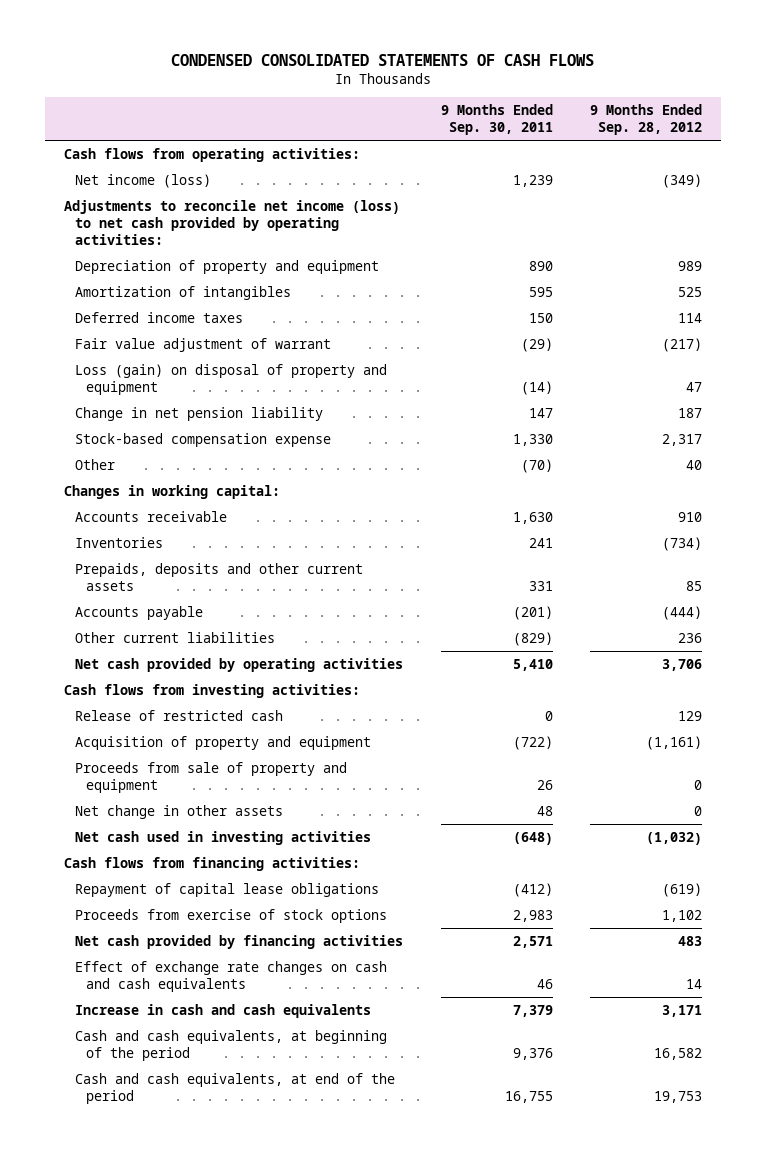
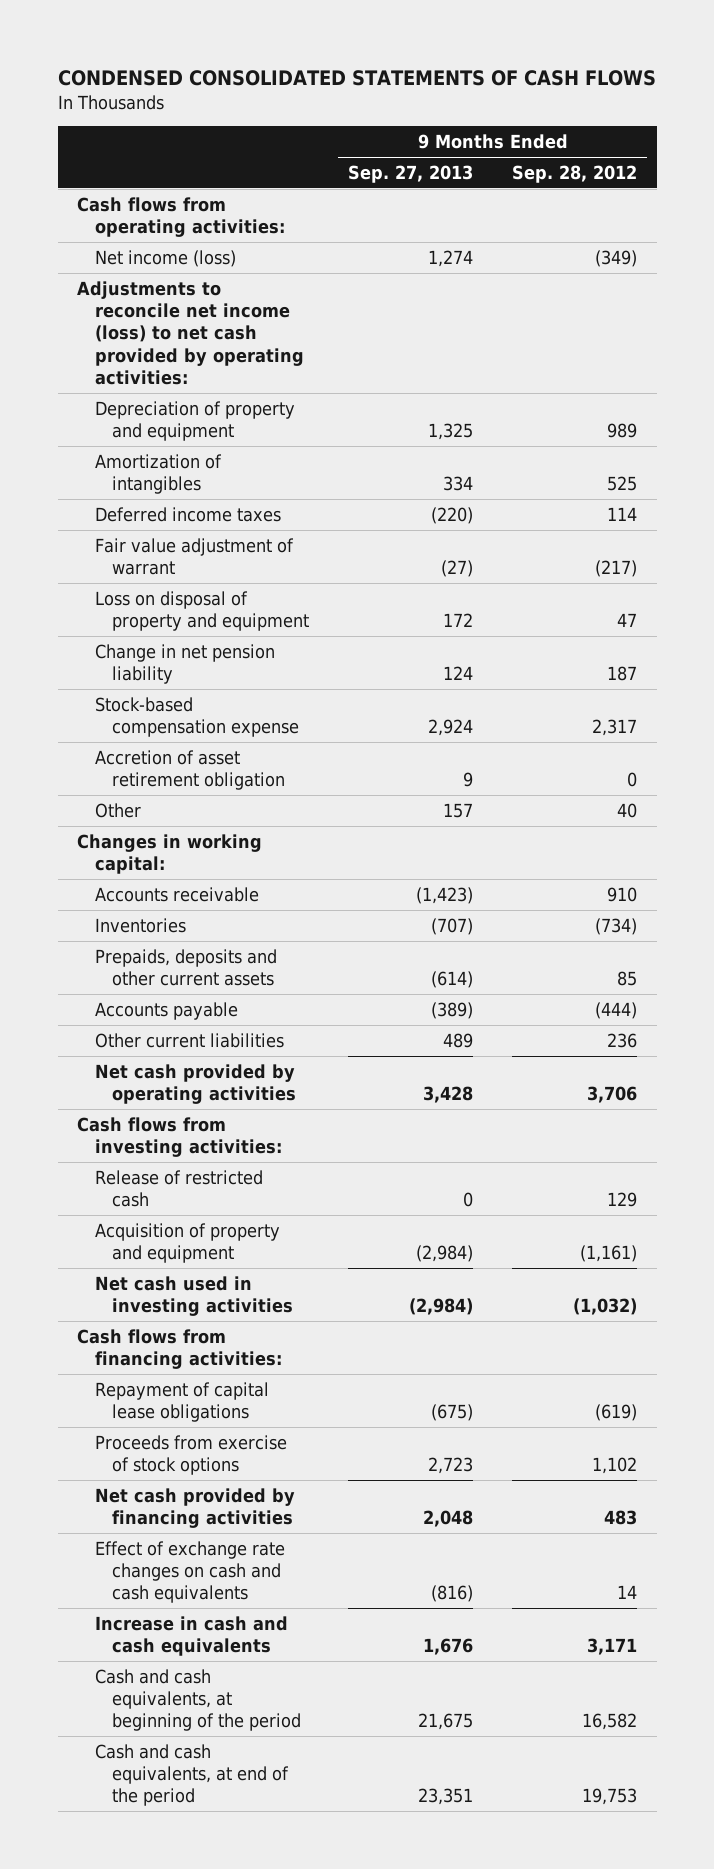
[440,104,553,136] 9 Months Ended Sep. 30, 2011 -> none
none -> [347,164,473,183] Sep. 27, 2013
[74,363,387,395] Loss (gain) on disposal of property and equipment -> [94,590,309,632] Loss on disposal of property and equipment
none -> [94,749,285,791] Accretion of asset retirement obligation
[74,761,347,793] Proceeds from sale of property and equipment -> none
[74,804,283,819] Net change in other assets -> none

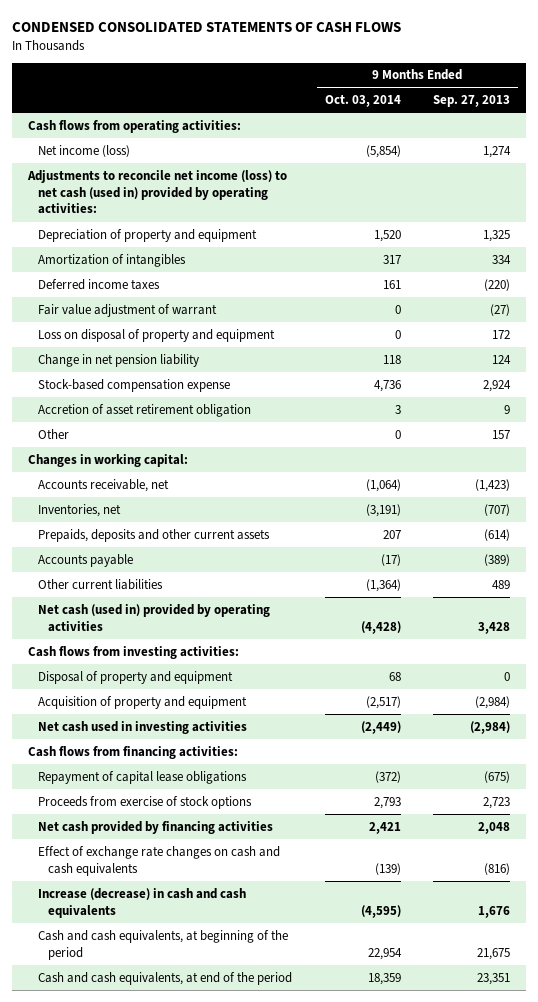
[512,164,638,183] Sep. 28, 2012 -> none
none -> [324,95,401,108] Oct. 03, 2014
[77,280,304,385] Adjustments to reconcile net income (loss) to net cash provided by operating activities: -> [27,169,288,215] Adjustments to reconcile net income (loss) to net cash (used in) provided by operating activities:
[94,886,259,902] Accounts receivable -> [38,478,170,492] Accounts receivable, net
[94,917,186,933] Inventories -> [38,503,122,517] Inventories, net
[94,1063,296,1105] Net cash provided by operating activities -> [38,603,271,632] Net cash (used in) provided by operating activities
[94,1169,263,1208] Release of restricted cash -> none
none -> [38,670,234,684] Disposal of property and equipment
[94,1615,288,1657] Increase in cash and cash equivalents -> [38,887,247,918] Increase (decrease) in cash and cash equivalents

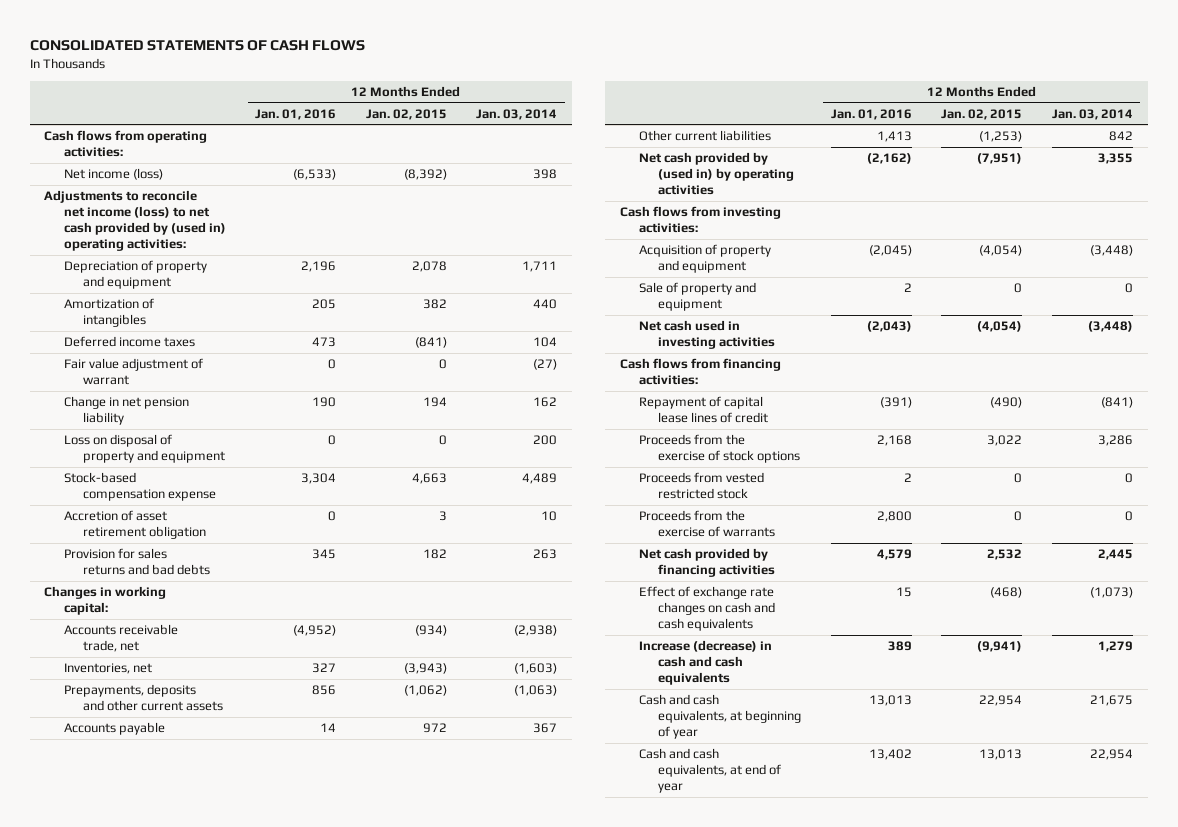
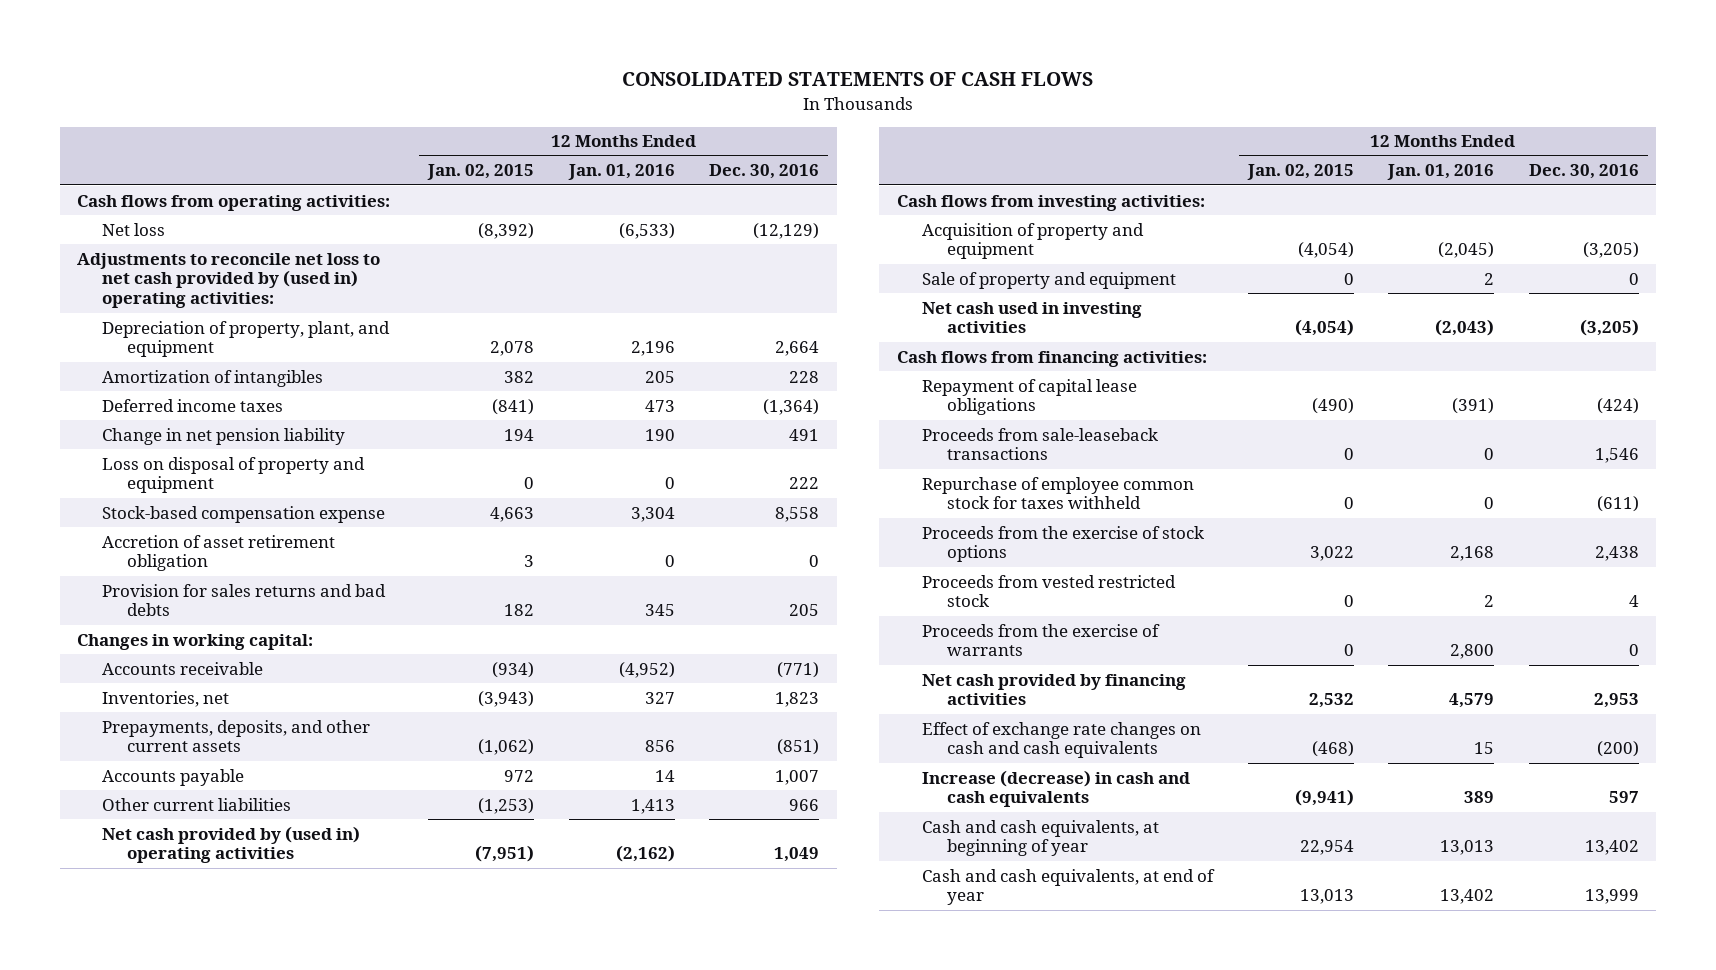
[476,108,558,120] Jan. 03, 2014 -> none
none -> [709,164,820,180] Dec. 30, 2016
[63,168,163,181] Net income (loss) -> [102,222,166,236] Net loss
[44,190,226,252] Adjustments to reconcile net income (loss) to net cash provided by (used in) operating activities: -> [77,252,381,309] Adjustments to reconcile net loss to net cash provided by (used in) operating activities:
[63,260,207,290] Depreciation of property and equipment -> [102,320,391,358] Depreciation of property, plant, and equipment
[63,358,203,386] Fair value adjustment of warrant -> none
[63,624,178,653] Accounts receivable trade, net -> [102,661,264,675] Accounts receivable
[63,684,223,712] Prepayments, deposits and other current assets -> [102,719,371,753] Prepayments, deposits, and other current assets
[639,152,795,196] Net cash provided by (used in) by operating activities -> [102,825,361,864] Net cash provided by (used in) operating activities
[639,396,769,424] Repayment of capital lease lines of credit -> [921,378,1137,416] Repayment of capital lease obligations
none -> [921,427,1158,461] Proceeds from sale-leaseback transactions
none -> [921,476,1194,510] Repurchase of employee common stock for taxes withheld

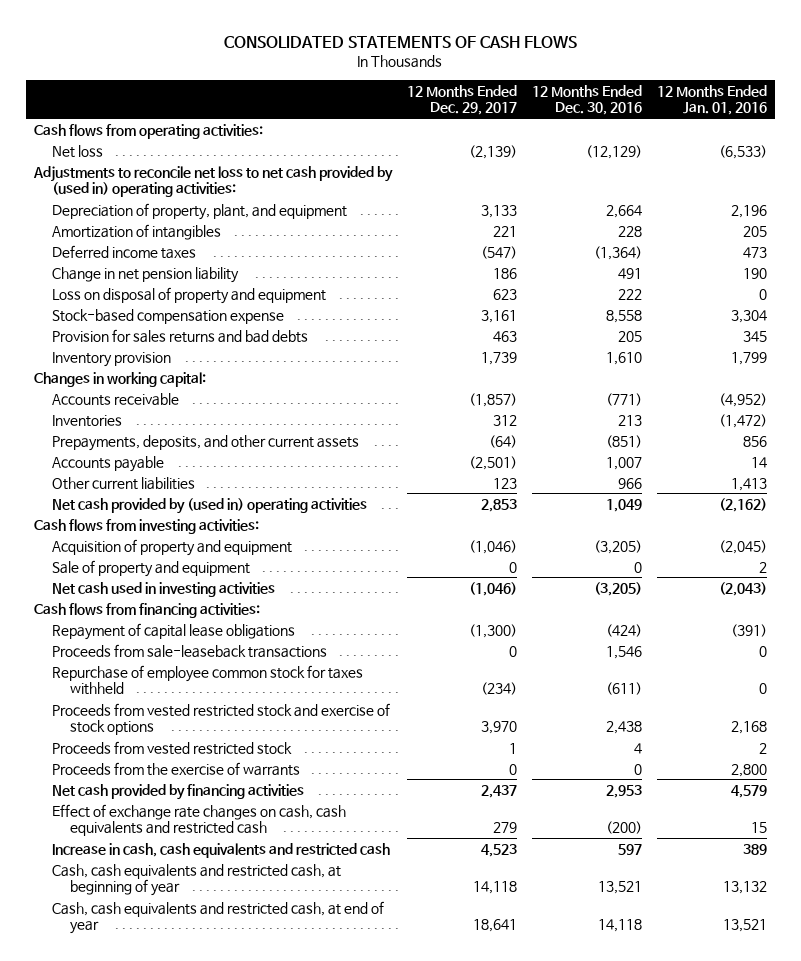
[426,164,534,181] Jan. 02, 2015 -> none
none -> [406,85,517,116] 12 Months Ended Dec. 29, 2017
[102,534,336,572] Accretion of asset retirement obligation -> none
none -> [51,351,171,367] Inventory provision
[102,690,230,707] Inventories, net -> [51,414,122,427] Inventories
[644,691,675,704] 327 -> [719,413,768,428] (1,472)
[775,691,820,707] 1,823 -> [617,414,642,426] 213
[921,525,1204,563] Proceeds from the exercise of stock options -> [51,702,390,735] Proceeds from vested restricted stock and exercise of stock options
[921,721,1201,759] Effect of exchange rate changes on cash and cash equivalents -> [51,803,346,836] Effect of exchange rate changes on cash, cash equivalents and restricted cash
[921,769,1190,808] Increase (decrease) in cash and cash equivalents -> [51,842,390,858] Increase in cash, cash equivalents and restricted cash
[921,819,1159,857] Cash and cash equivalents, at beginning of year -> [51,863,341,896] Cash, cash equivalents and restricted cash, at beginning of year
[1440,840,1495,856] 13,013 -> [723,880,768,894] 13,132
[1584,840,1639,856] 13,402 -> [597,880,642,894] 13,521
[921,868,1215,906] Cash and cash equivalents, at end of year -> [51,900,384,934] Cash, cash equivalents and restricted cash, at end of year
[1440,889,1495,905] 13,402 -> [723,918,768,932] 13,521
[1584,889,1639,905] 13,999 -> [597,918,642,932] 14,118

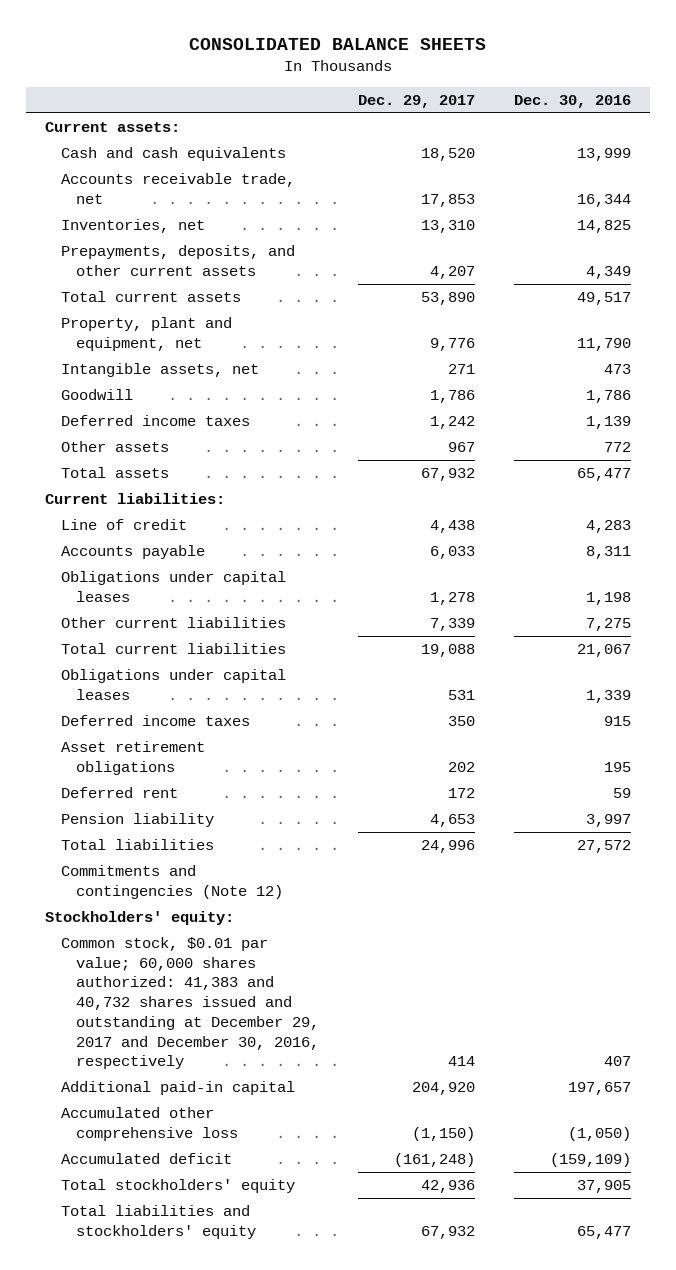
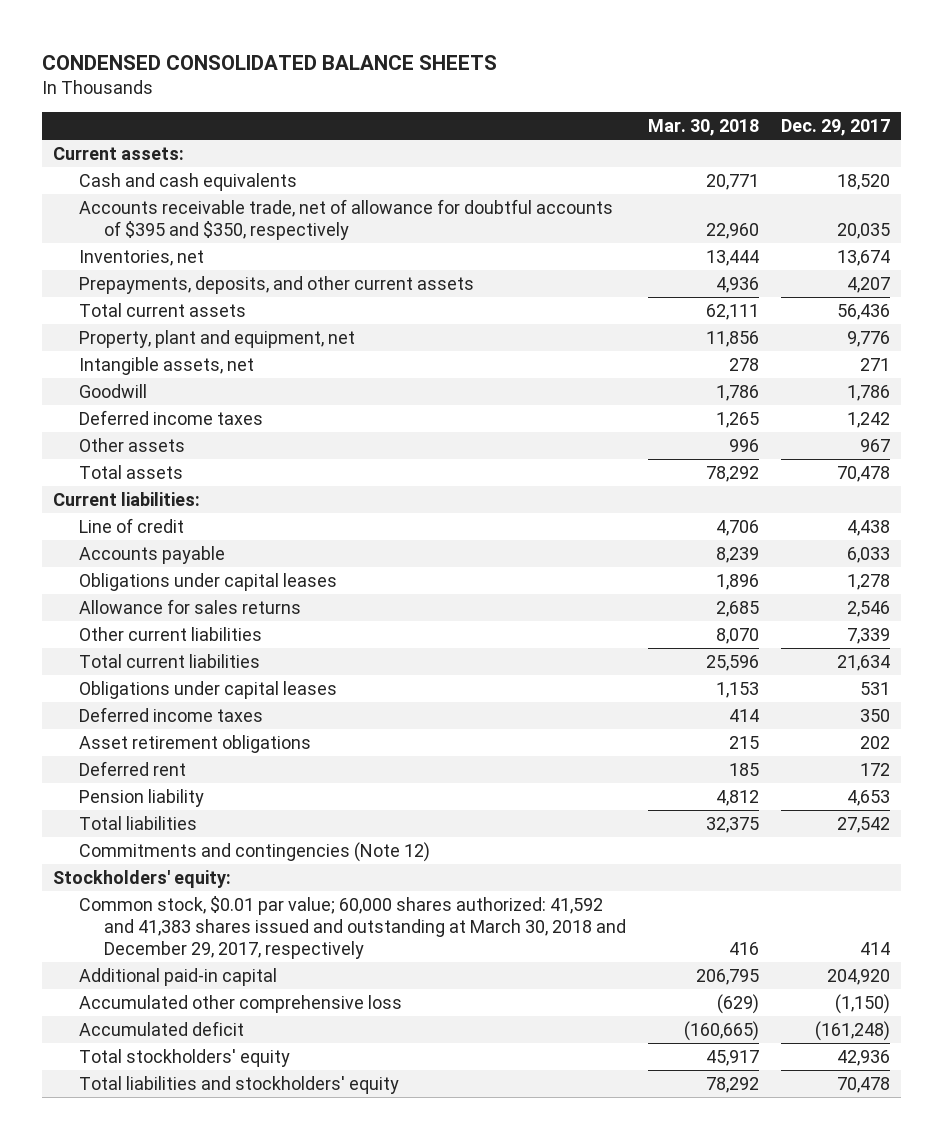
[188,38,486,51] CONSOLIDATED BALANCE SHEETS -> [41,54,497,70] CONDENSED CONSOLIDATED BALANCE SHEETS
[513,94,631,108] Dec. 30, 2016 -> none
none -> [648,118,760,136] Mar. 30, 2018
[60,173,295,204] Accounts receivable trade, net -> [78,199,613,240] Accounts receivable trade, net of allowance for doubtful accounts of $395 and $350, respectively
[420,193,475,207] 17,853 -> [837,222,891,239] 20,035
[420,220,475,234] 13,310 -> [837,250,891,267] 13,674
[420,292,475,306] 53,890 -> [837,304,891,321] 56,436
[420,468,475,482] 67,932 -> [837,466,891,483] 70,478
none -> [78,599,301,615] Allowance for sales returns
[420,644,475,658] 19,088 -> [837,655,891,672] 21,634
[420,840,475,854] 24,996 -> [837,817,891,834] 27,542
[60,937,320,1070] Common stock, $0.01 par value; 60,000 shares authorized: 41,383 and 40,732 shares issued and outstanding at December 29, 2017 and December 30, 2016, respectively -> [78,896,627,959] Common stock, $0.01 par value; 60,000 shares authorized: 41,592 and 41,383 shares issued and outstanding at March 30, 2018 and December 29, 2017, respectively
[420,1225,475,1239] 67,932 -> [837,1077,891,1094] 70,478

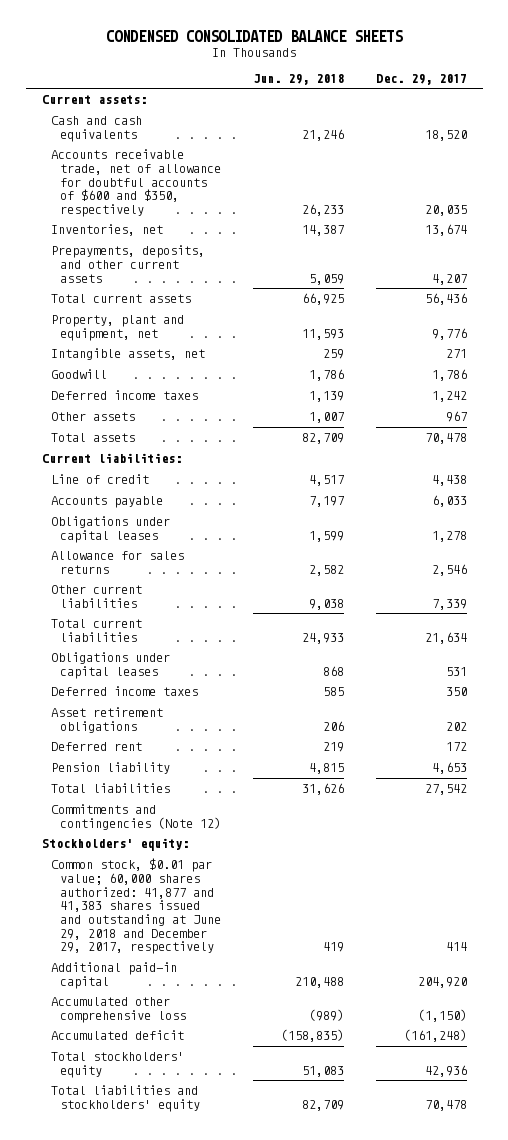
[648,118,760,136] Mar. 30, 2018 -> none
none -> [252,73,344,85] Jun. 29, 2018
[78,199,613,240] Accounts receivable trade, net of allowance for doubtful accounts of $395 and $350, respectively -> [50,149,221,218] Accounts receivable trade, net of allowance for doubtful accounts of $600 and $350, respectively
[78,896,627,959] Common stock, $0.01 par value; 60,000 shares authorized: 41,592 and 41,383 shares issued and outstanding at March 30, 2018 and December 29, 2017, respectively -> [50,858,221,955] Common stock, $0.01 par value; 60,000 shares authorized: 41,877 and 41,383 shares issued and outstanding at June 29, 2018 and December 29, 2017, respectively

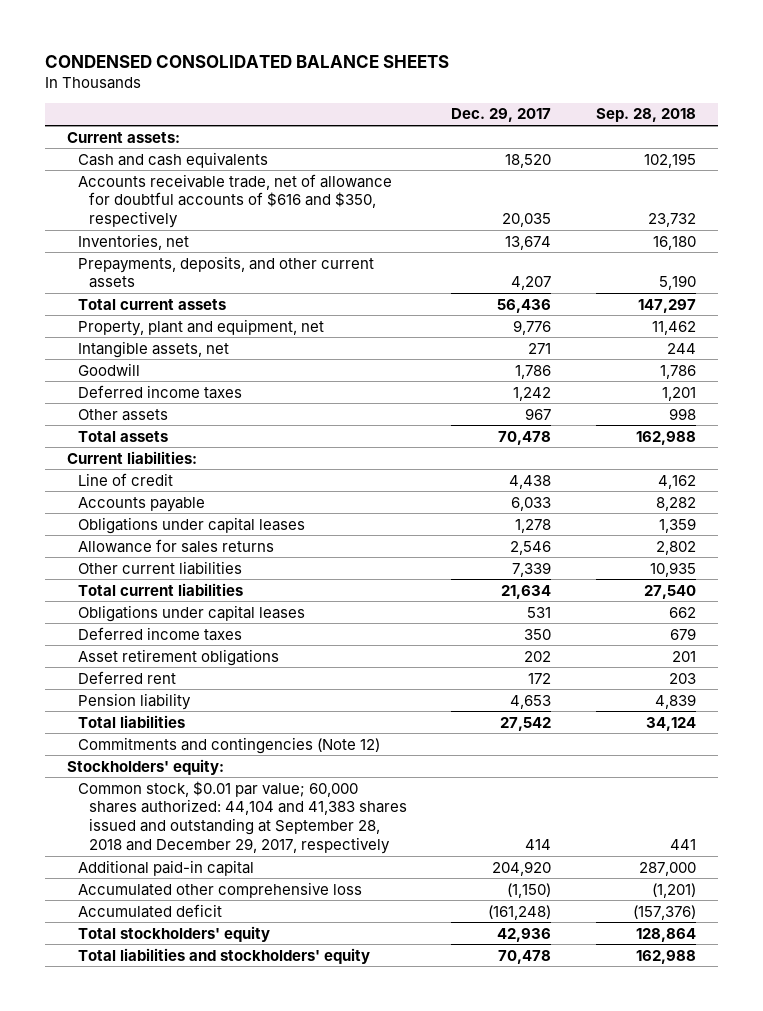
[252,73,344,85] Jun. 29, 2018 -> none
none -> [595,108,696,123] Sep. 28, 2018
[50,149,221,218] Accounts receivable trade, net of allowance for doubtful accounts of $600 and $350, respectively -> [78,173,393,229] Accounts receivable trade, net of allowance for doubtful accounts of $616 and $350, respectively
[50,858,221,955] Common stock, $0.01 par value; 60,000 shares authorized: 41,877 and 41,383 shares issued and outstanding at June 29, 2018 and December 29, 2017, respectively -> [78,780,408,854] Common stock, $0.01 par value; 60,000 shares authorized: 44,104 and 41,383 shares issued and outstanding at September 28, 2018 and December 29, 2017, respectively

